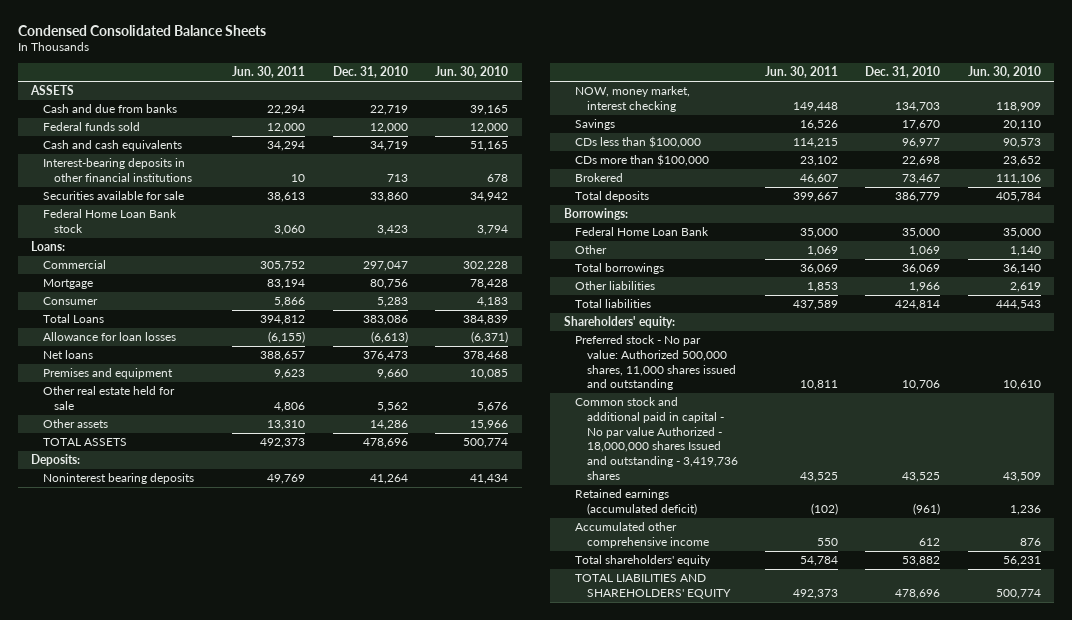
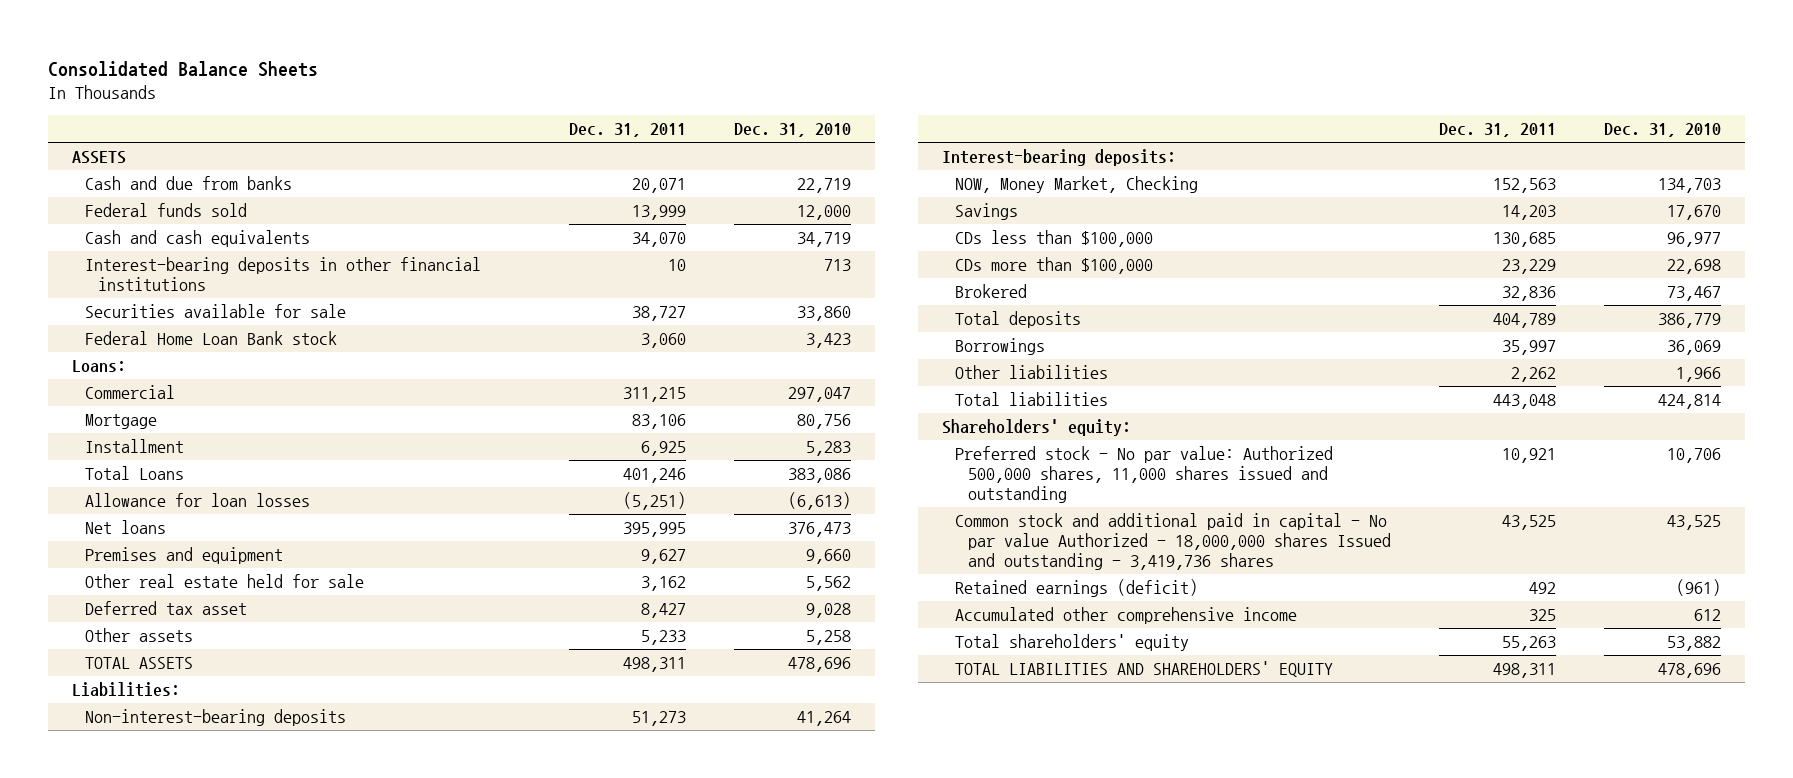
[17,24,266,36] Condensed Consolidated Balance Sheets -> [47,60,318,77] Consolidated Balance Sheets
[232,66,306,79] Jun. 30, 2011 -> none
[434,66,508,79] Jun. 30, 2010 -> none
none -> [569,123,687,138] Dec. 31, 2011
[42,297,98,306] Consumer -> [84,439,184,454] Installment
none -> [84,601,247,616] Deferred tax asset
[369,420,408,431] 14,286 -> [805,630,851,646] 5,258
[31,454,81,467] Deposits: -> none
none -> [71,682,180,698] Liabilities:
[42,473,194,485] Noninterest bearing deposits -> [84,709,346,727] Non-interest-bearing deposits
none -> [941,149,1176,167] Interest-bearing deposits:
[575,86,691,113] NOW, money market, interest checking -> [955,176,1199,194] NOW, Money Market, Checking
[564,208,629,221] Borrowings: -> none
[575,227,710,237] Federal Home Loan Bank -> none
[575,245,608,255] Other -> none
[575,263,665,275] Total borrowings -> [955,338,1046,356] Borrowings
[575,489,697,516] Retained earnings (accumulated deficit) -> [955,579,1199,598] Retained earnings (deficit)

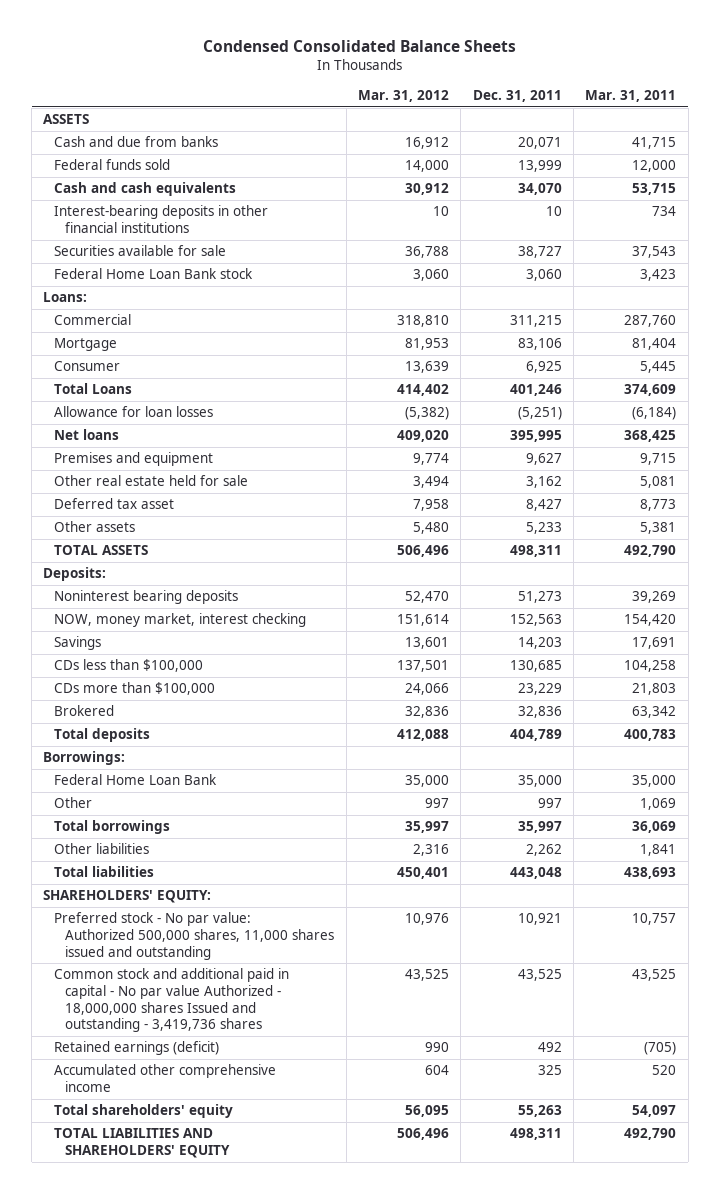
[47,60,318,77] Consolidated Balance Sheets -> [202,40,516,53] Condensed Consolidated Balance Sheets
[733,123,851,138] Dec. 31, 2010 -> none
none -> [357,90,449,103] Mar. 31, 2012
none -> [585,90,677,103] Mar. 31, 2011
[84,439,184,454] Installment -> [54,361,121,372] Consumer
[71,682,180,698] Liabilities: -> none
[941,149,1176,167] Interest-bearing deposits: -> none
none -> [43,567,107,582] Deposits:
[84,709,346,727] Non-interest-bearing deposits -> [54,590,239,605] Noninterest bearing deposits
[955,176,1199,194] NOW, Money Market, Checking -> [54,613,307,628] NOW, money market, interest checking
none -> [43,751,126,766] Borrowings:
none -> [54,774,218,786] Federal Home Loan Bank
none -> [54,797,93,809] Other
[955,338,1046,356] Borrowings -> [54,820,171,835] Total borrowings
[941,419,1131,437] Shareholders' equity: -> [43,890,212,904] SHAREHOLDERS' EQUITY:

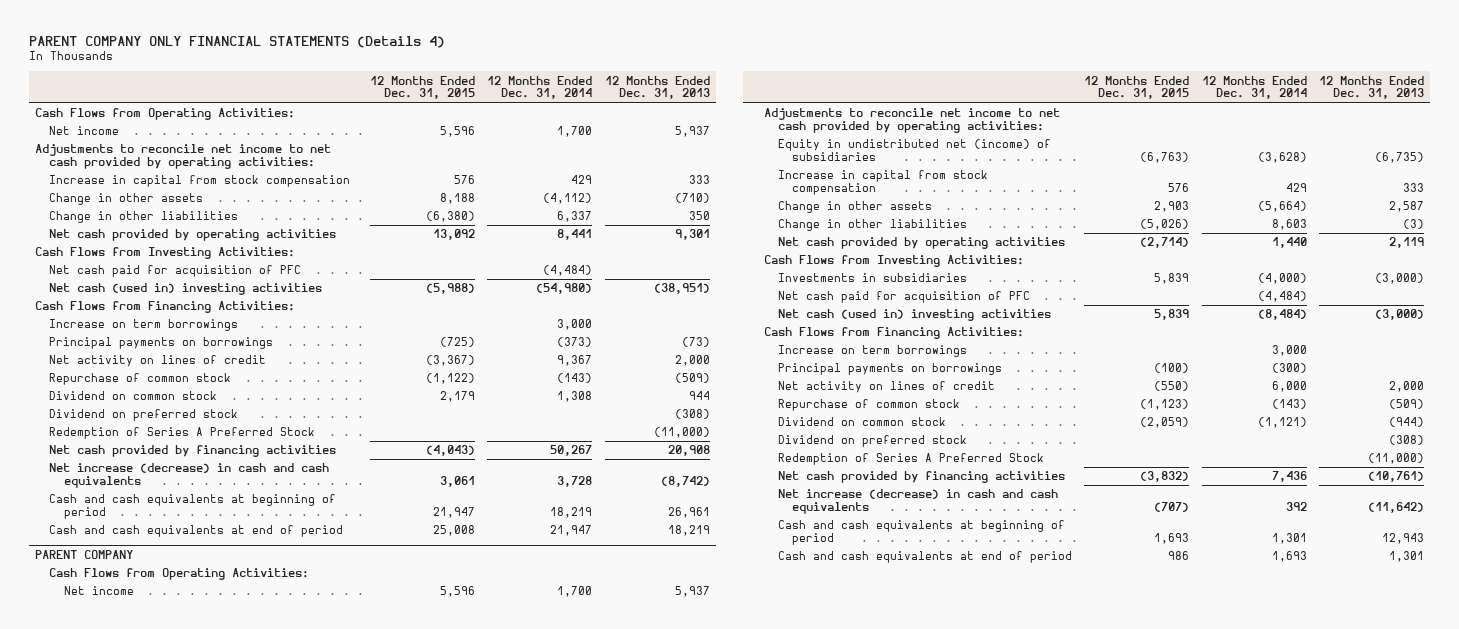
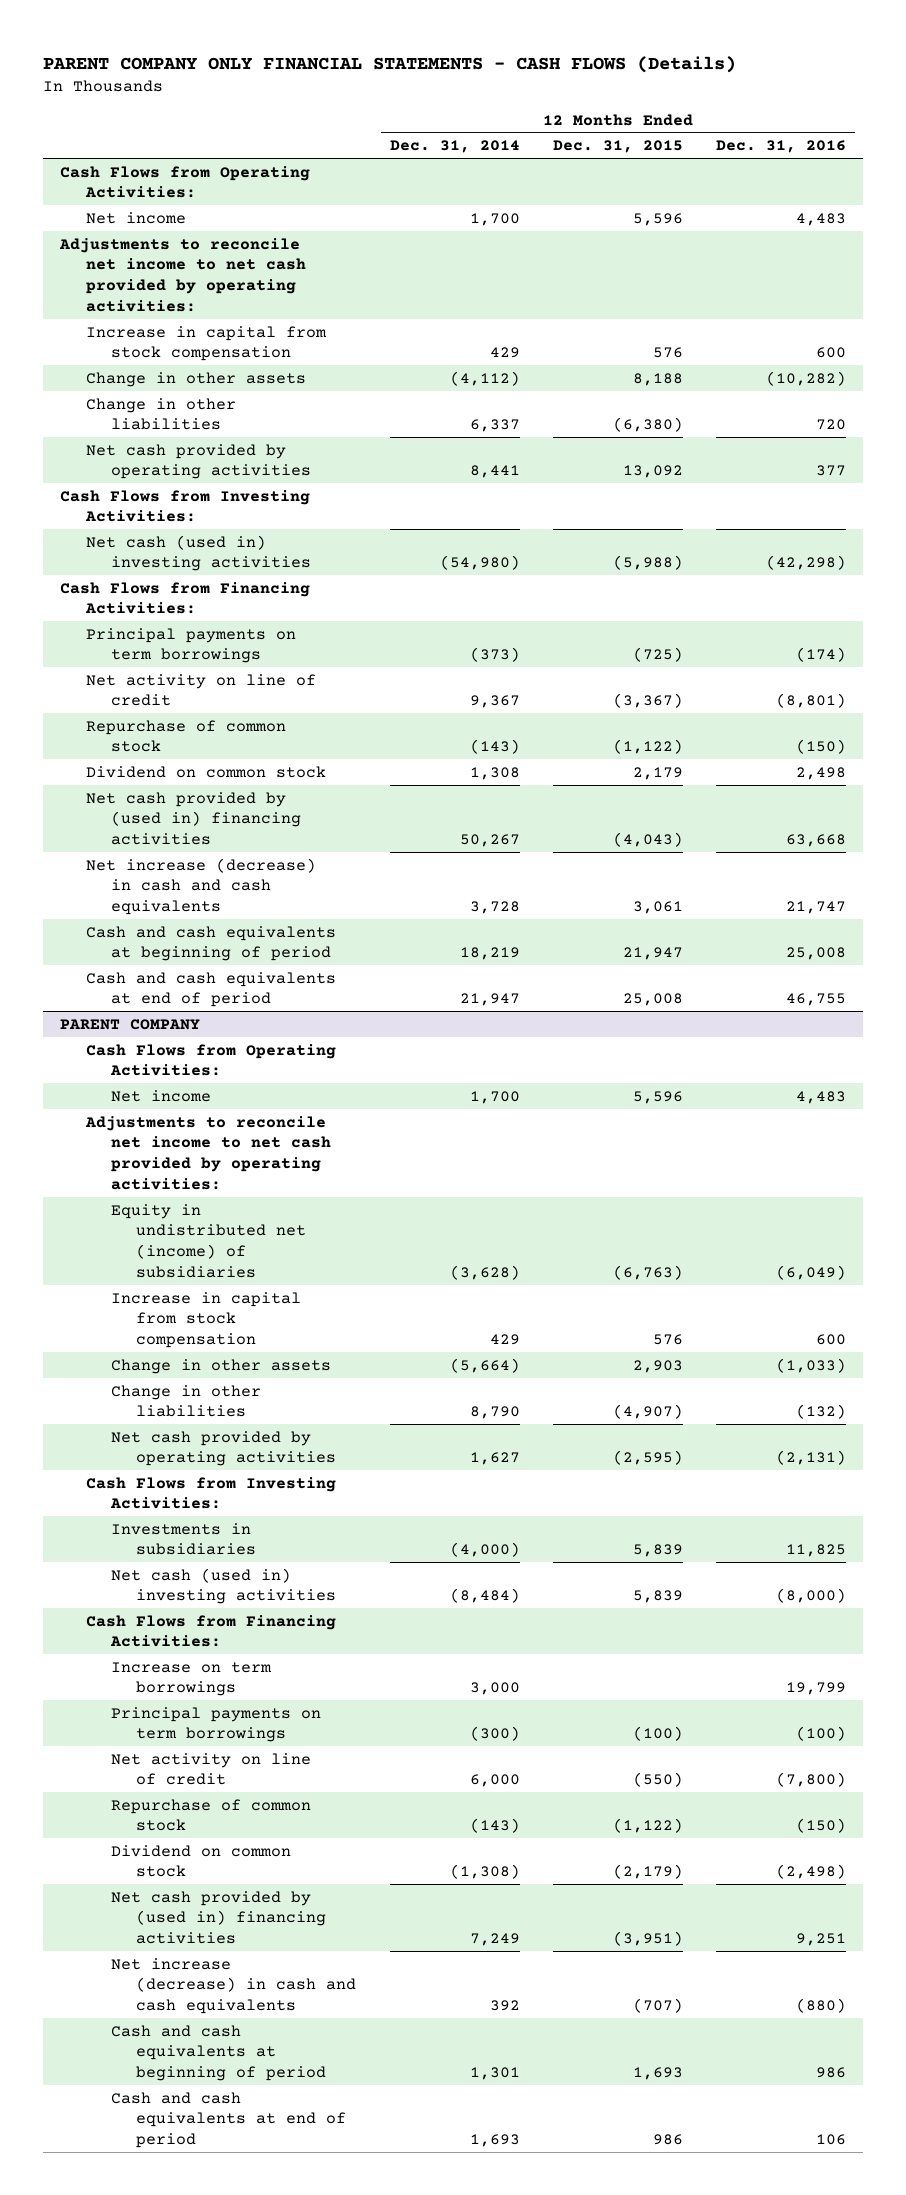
[28,35,445,48] PARENT COMPANY ONLY FINANCIAL STATEMENTS (Details 4) -> [43,55,737,73] PARENT COMPANY ONLY FINANCIAL STATEMENTS - CASH FLOWS (Details)
[604,75,710,100] 12 Months Ended Dec. 31, 2013 -> none
none -> [716,140,847,154] Dec. 31, 2016
[49,265,302,278] Net cash paid for acquisition of PFC -> none
[49,319,239,332] Increase on term borrowings -> none
[49,337,274,350] Principal payments on borrowings -> [85,627,296,664] Principal payments on term borrowings
[49,355,267,368] Net activity on lines of credit -> [85,673,316,707] Net activity on line of credit
[49,409,239,422] Dividend on preferred stock -> none
[49,427,316,440] Redemption of Series A Preferred Stock -> none
[49,445,337,458] Net cash provided by financing activities -> [85,791,301,846] Net cash provided by (used in) financing activities
[1140,219,1190,231] (5,026) -> [613,1404,684,1420] (4,907)
[1271,219,1307,231] 8,603 -> [469,1406,520,1420] 8,790
[1140,237,1190,249] (2,714) -> [613,1450,684,1466] (2,595)
[1271,237,1307,249] 1,440 -> [469,1452,520,1466] 1,627
[778,291,1031,304] Net cash paid for acquisition of PFC -> none
[778,435,968,448] Dividend on preferred stock -> none
[778,453,1045,466] Redemption of Series A Preferred Stock -> none
[778,363,1003,376] Principal payments on borrowings -> [110,1706,321,1743] Principal payments on term borrowings
[778,381,996,394] Net activity on lines of credit -> [110,1752,311,1786] Net activity on line of credit
[1140,399,1190,411] (1,123) -> [613,1818,684,1834] (1,122)
[1140,417,1190,429] (2,059) -> [613,1864,684,1880] (2,179)
[1257,417,1307,429] (1,121) -> [449,1864,520,1880] (1,308)
[778,471,1066,484] Net cash provided by financing activities -> [110,1890,327,1945] Net cash provided by (used in) financing activities
[1140,471,1190,483] (3,832) -> [613,1931,684,1947] (3,951)
[1271,471,1307,483] 7,436 -> [469,1933,520,1947] 7,249

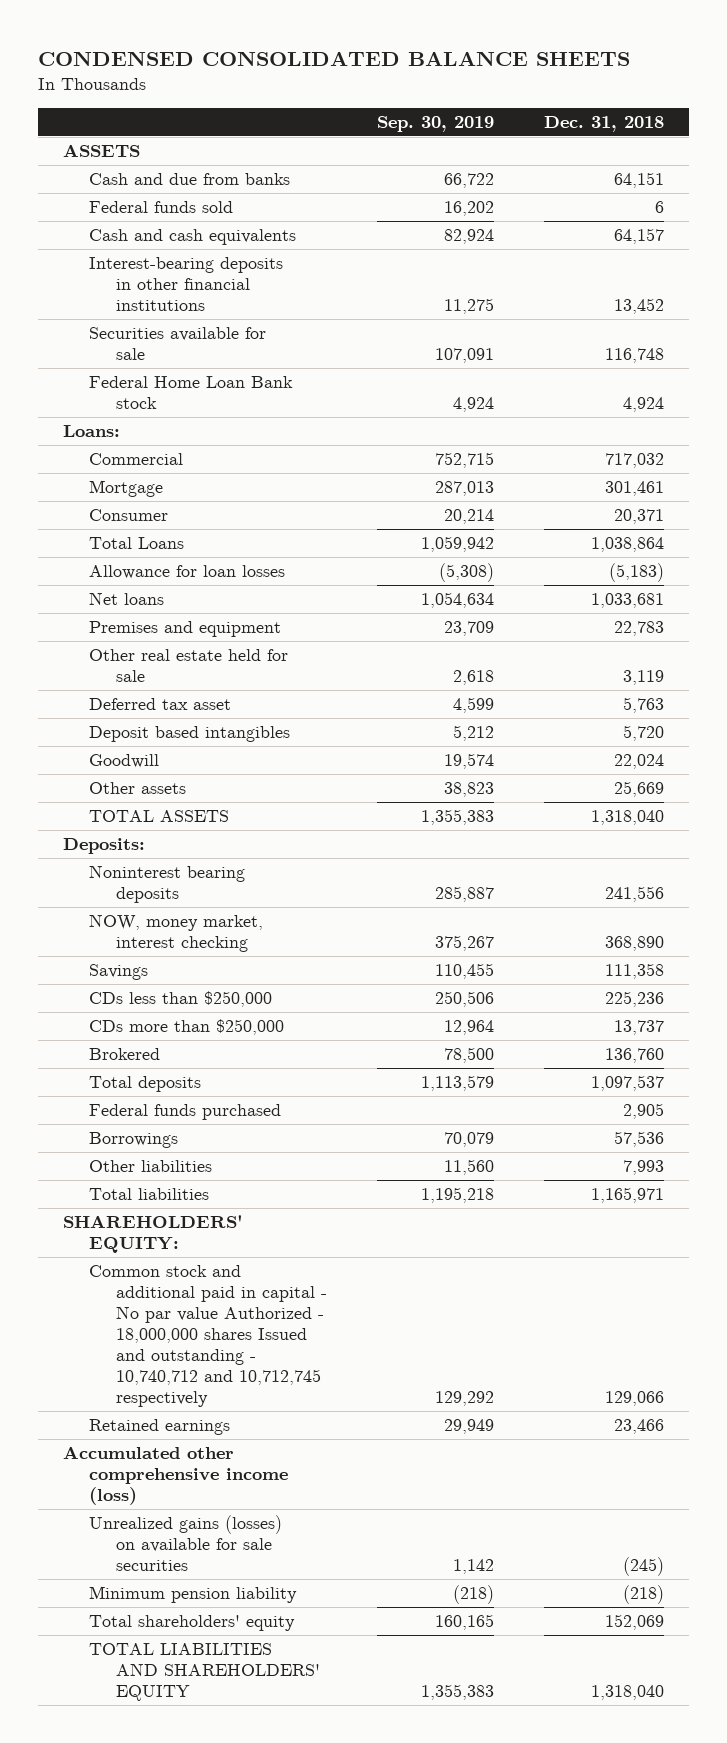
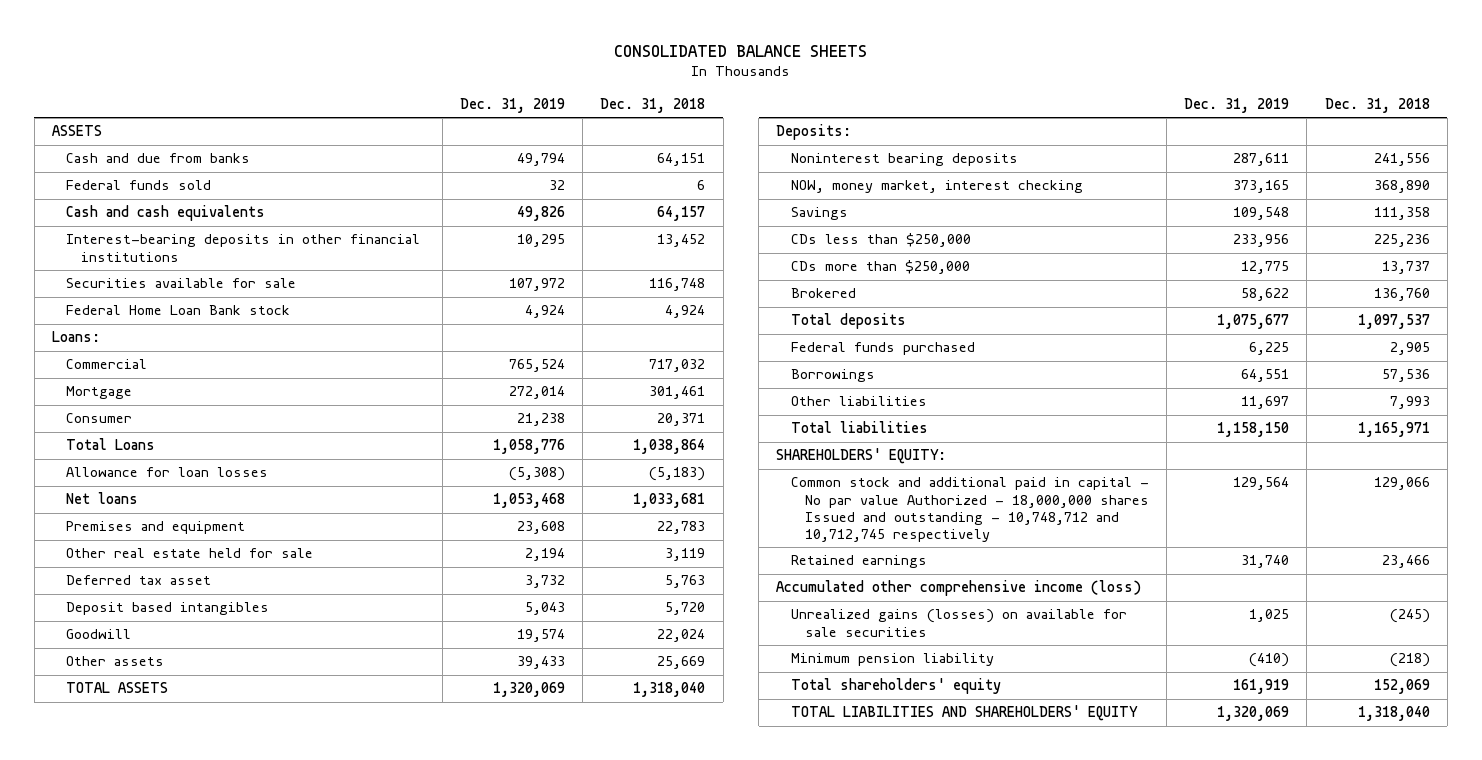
[37,50,630,66] CONDENSED CONSOLIDATED BALANCE SHEETS -> [613,44,867,57] CONSOLIDATED BALANCE SHEETS
[377,116,495,133] Sep. 30, 2019 -> none
none -> [459,97,565,113] Dec. 31, 2019
[89,1265,328,1408] Common stock and additional paid in capital - No par value Authorized - 18,000,000 shares Issued and outstanding - 10,740,712 and 10,712,745 respectively -> [790,477,1149,542] Common stock and additional paid in capital - No par value Authorized - 18,000,000 shares Issued and outstanding - 10,748,712 and 10,712,745 respectively

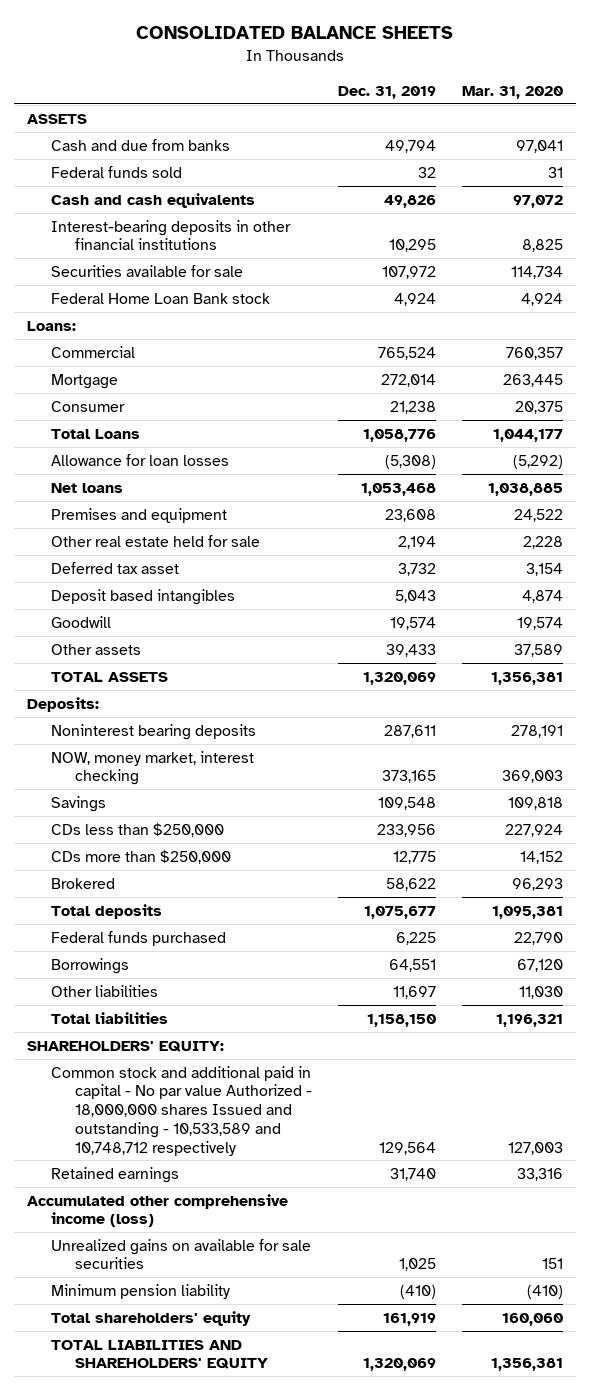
[600,97,706,113] Dec. 31, 2018 -> none
none -> [461,85,563,99] Mar. 31, 2020
[790,477,1149,542] Common stock and additional paid in capital - No par value Authorized - 18,000,000 shares Issued and outstanding - 10,748,712 and 10,712,745 respectively -> [51,1065,313,1156] Common stock and additional paid in capital - No par value Authorized - 18,000,000 shares Issued and outstanding - 10,533,589 and 10,748,712 respectively
[790,609,1127,637] Unrealized gains (losses) on available for sale securities -> [51,1238,312,1270] Unrealized gains on available for sale securities

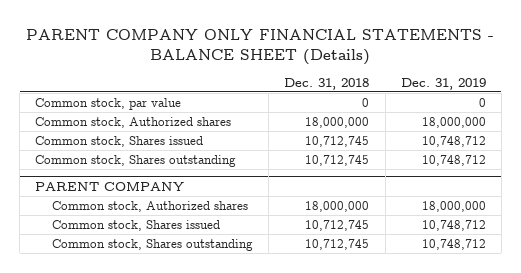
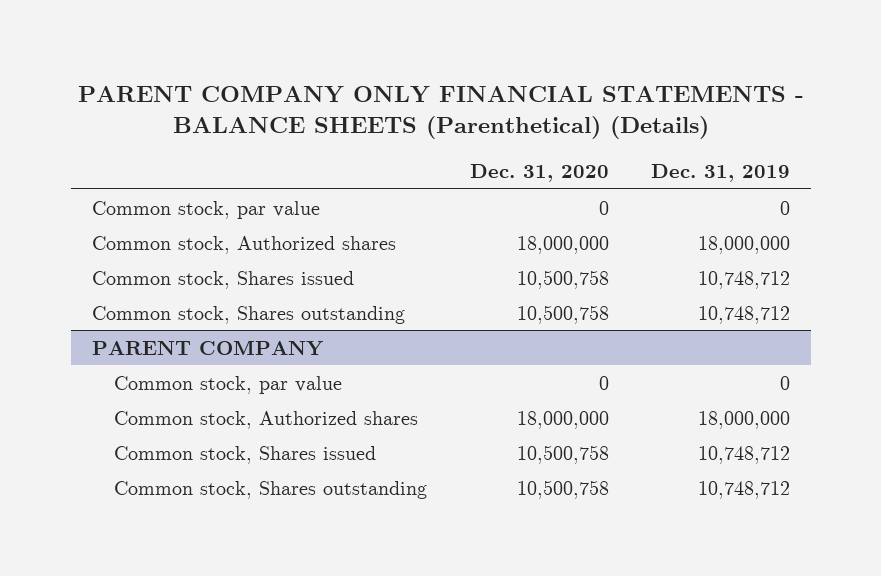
[26,28,495,65] PARENT COMPANY ONLY FINANCIAL STATEMENTS - BALANCE SHEET (Details) -> [77,85,804,140] PARENT COMPANY ONLY FINANCIAL STATEMENTS - BALANCE SHEETS (Parenthetical) (Details)
[284,77,370,90] Dec. 31, 2018 -> none
none -> [469,164,609,183] Dec. 31, 2020
none -> [114,375,343,394] Common stock, par value

